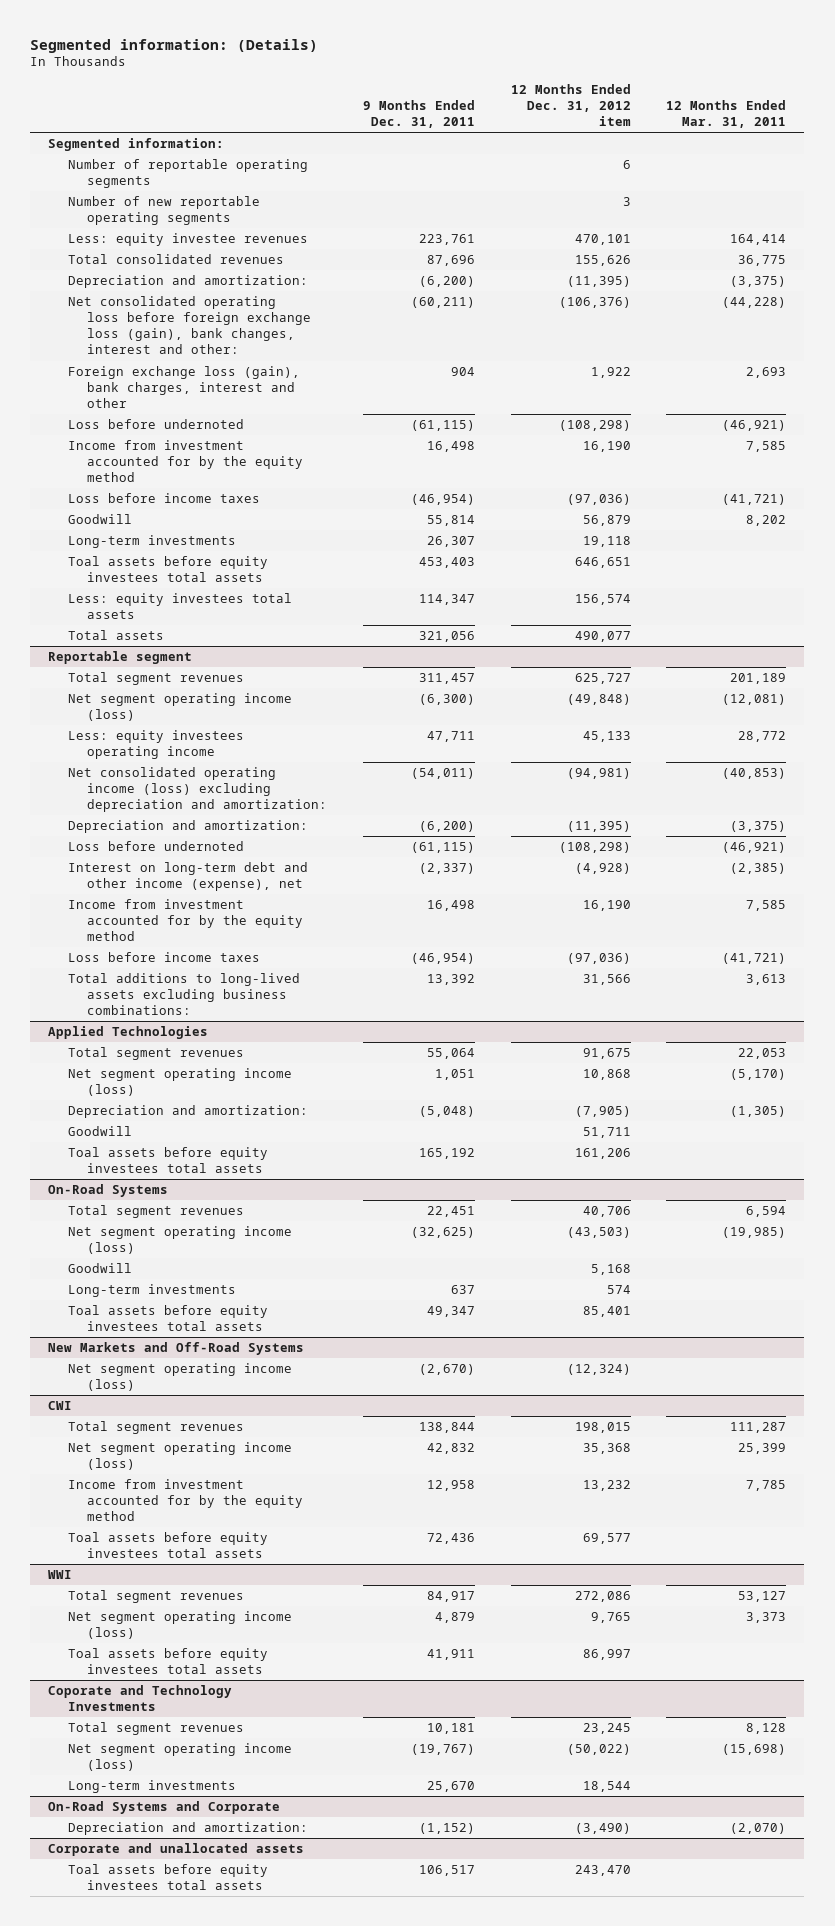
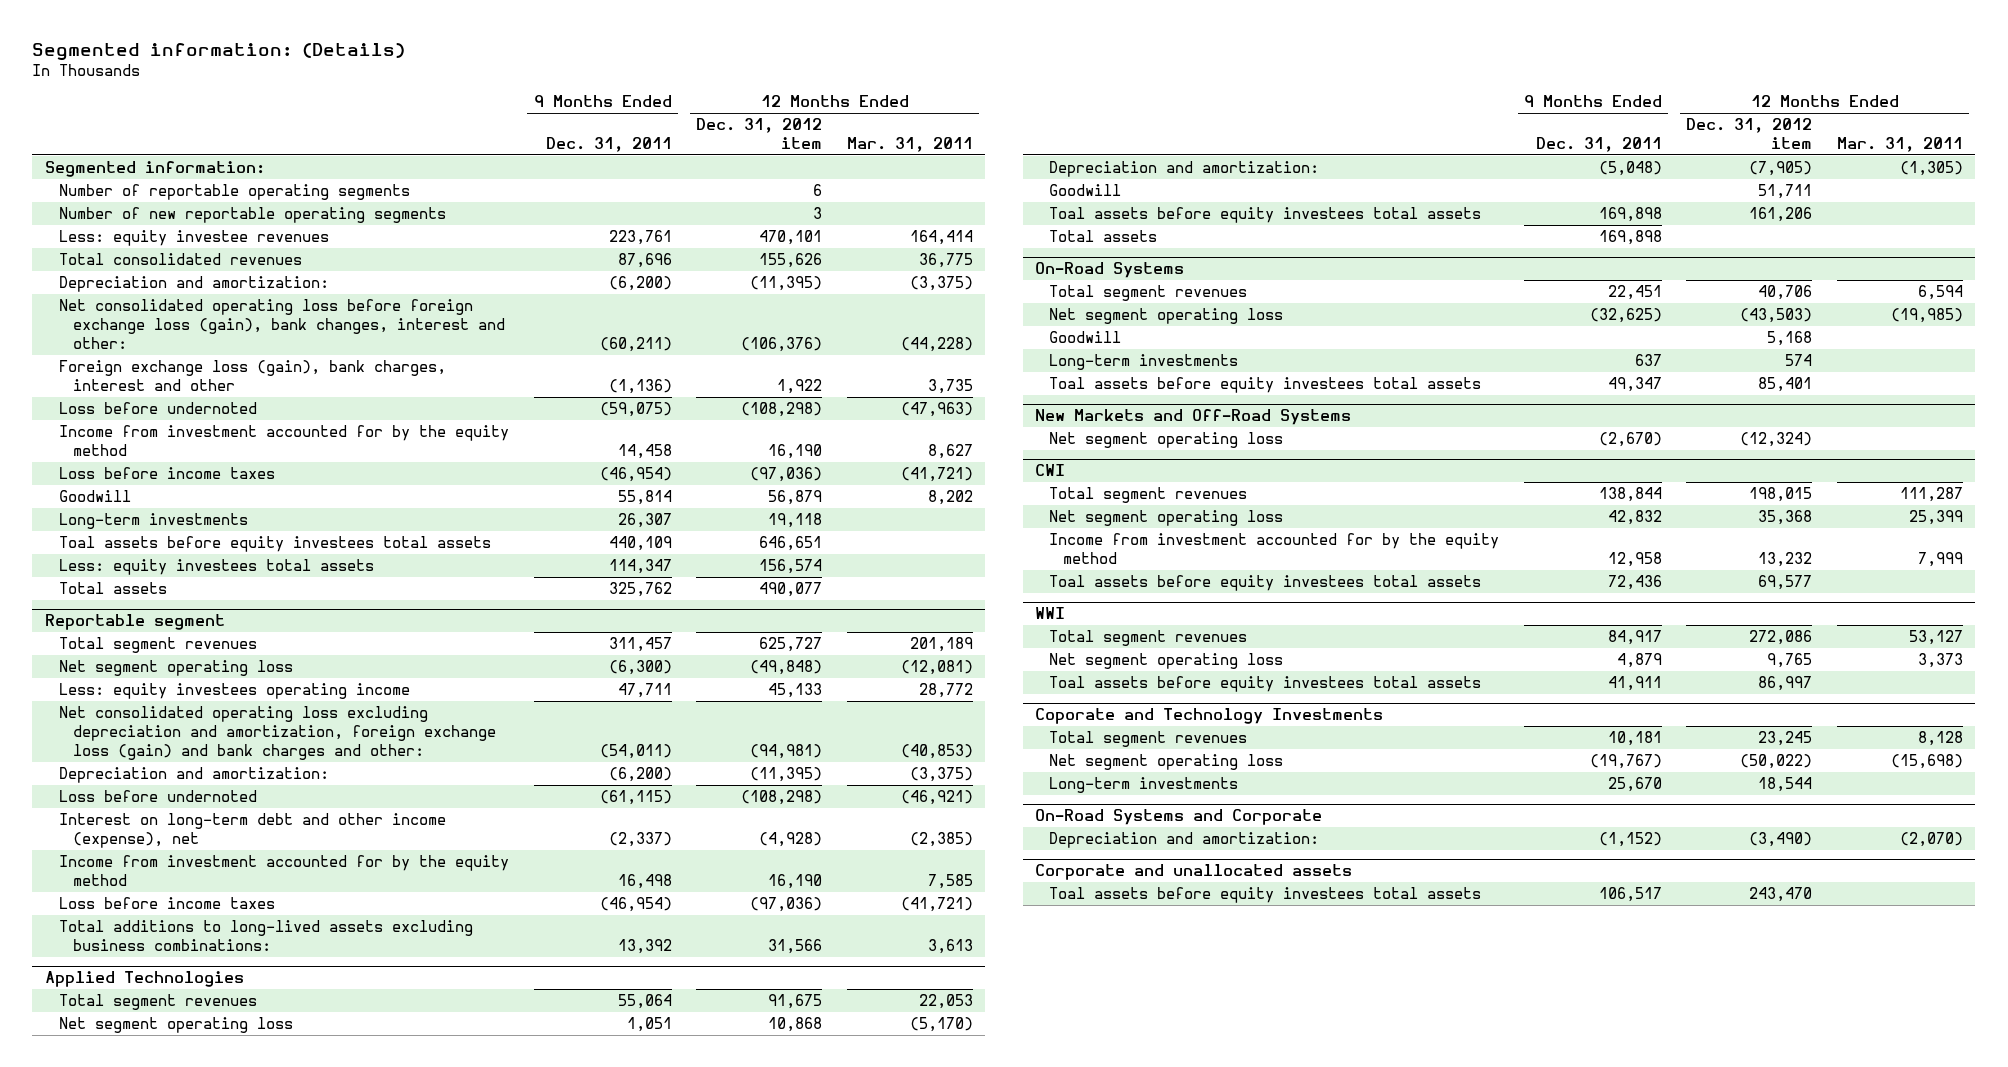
[450,367,475,377] 904 -> [608,379,672,395] (1,136)
[746,367,787,379] 2,693 -> [928,379,974,395] 3,735
[410,420,475,432] (61,115) -> [599,401,672,417] (59,075)
[722,420,787,432] (46,921) -> [901,401,974,417] (47,963)
[426,441,475,453] 16,498 -> [617,444,672,460] 14,458
[746,441,787,453] 7,585 -> [928,444,974,460] 8,627
[418,557,475,569] 453,403 -> [608,535,672,551] 440,109
[418,631,475,643] 321,056 -> [608,581,672,597] 325,762
[67,693,292,722] Net segment operating income (loss) -> [58,659,293,676] Net segment operating loss
[67,767,327,813] Net consolidated operating income (loss) excluding depreciation and amortization: -> [58,705,497,761] Net consolidated operating loss excluding depreciation and amortization, foreign exchange loss (gain) and bank charges and other:
[67,1068,292,1097] Net segment operating income (loss) -> [58,1016,293,1033] Net segment operating loss
[418,1148,475,1160] 165,192 -> [1598,206,1662,222] 169,898
none -> [1048,229,1157,242] Total assets
[67,1226,292,1255] Net segment operating income (loss) -> [1048,307,1283,324] Net segment operating loss
[67,1363,292,1392] Net segment operating income (loss) -> [1048,431,1283,448] Net segment operating loss
[67,1442,292,1471] Net segment operating income (loss) -> [1048,509,1283,526] Net segment operating loss
[746,1480,787,1492] 7,785 -> [1918,552,1964,568] 7,999
[67,1611,292,1640] Net segment operating income (loss) -> [1048,652,1283,669] Net segment operating loss
[67,1743,292,1772] Net segment operating income (loss) -> [1048,753,1283,770] Net segment operating loss

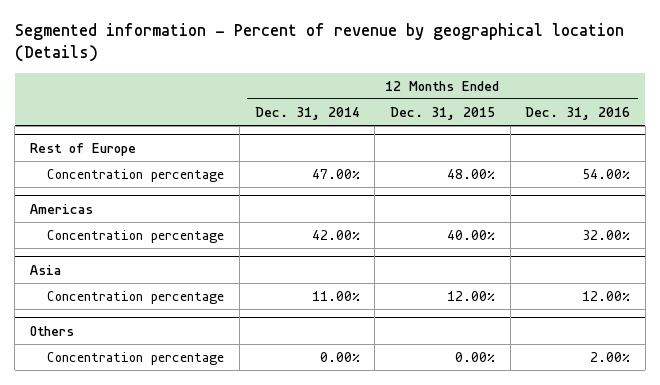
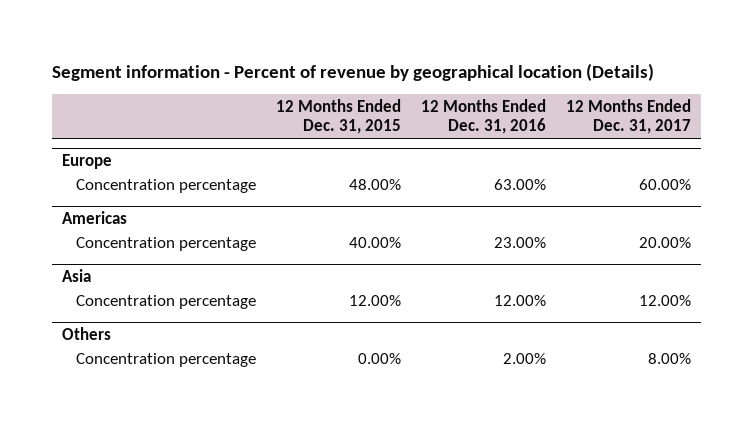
[14,23,624,63] Segmented information - Percent of revenue by geographical location (Details) -> [52,62,655,81] Segment information - Percent of revenue by geographical location (Details)
[254,107,360,121] Dec. 31, 2014 -> none
none -> [566,98,692,135] 12 Months Ended Dec. 31, 2017
[29,142,136,156] Rest of Europe -> [62,154,113,170] Europe
[582,169,631,180] 54.00% -> [493,179,546,191] 63.00%
[582,230,631,241] 32.00% -> [493,237,546,249] 23.00%

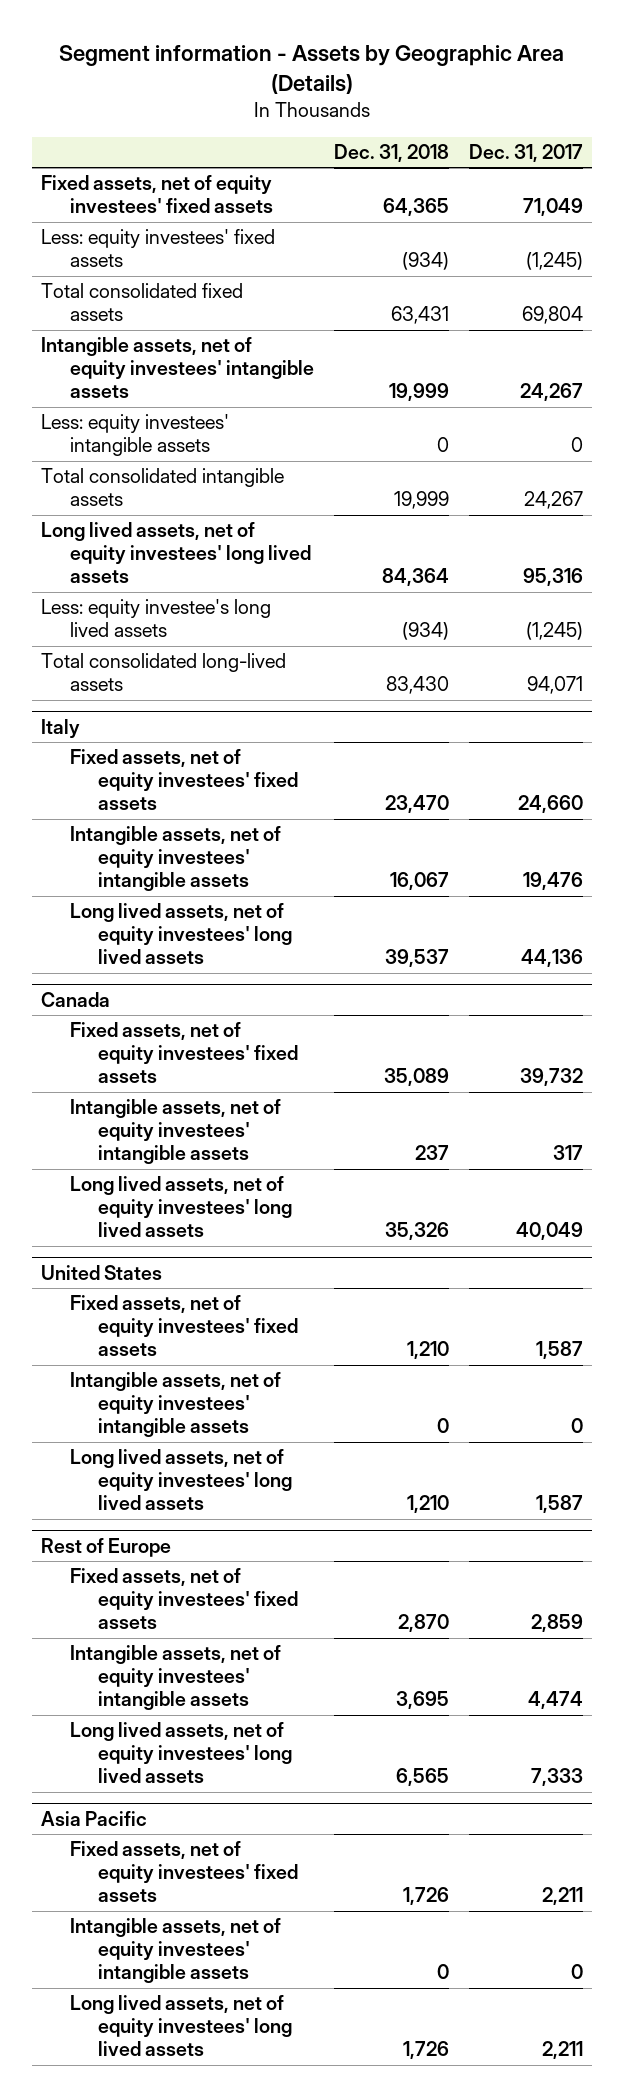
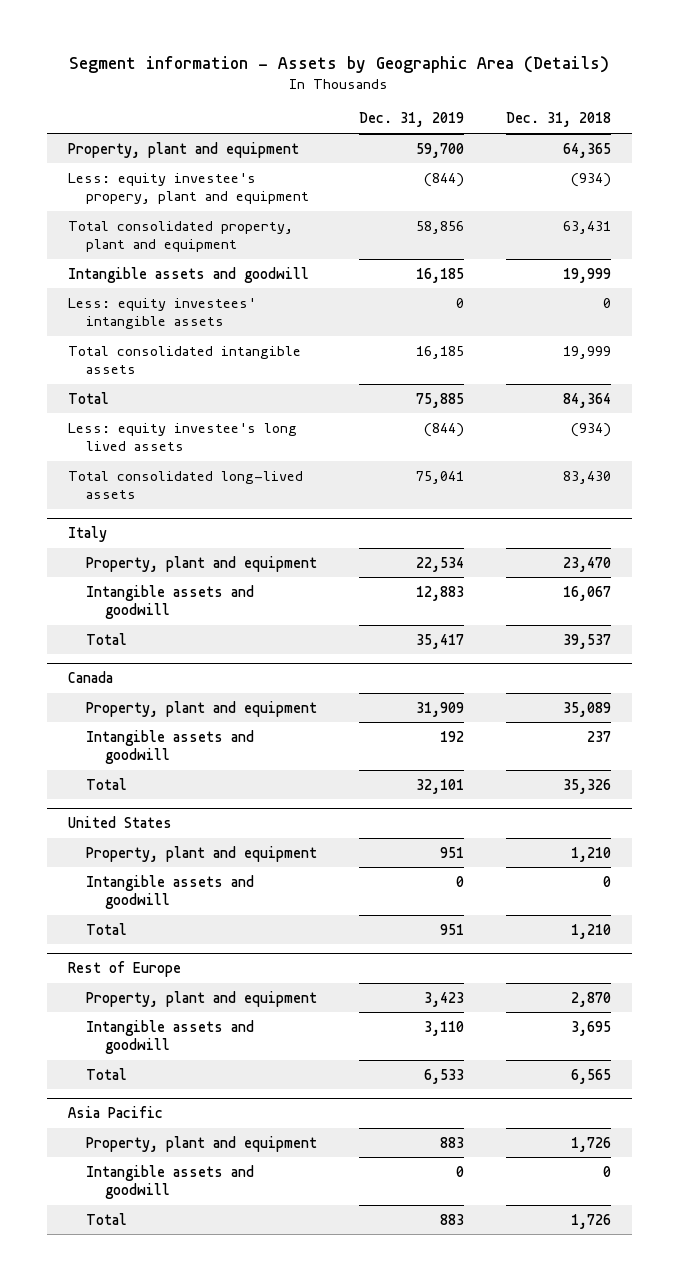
[468,143,583,162] Dec. 31, 2017 -> none
none -> [359,112,465,128] Dec. 31, 2019
[41,175,273,214] Fixed assets, net of equity investees' fixed assets -> [67,141,299,158] Property, plant and equipment
[41,229,276,268] Less: equity investees' fixed assets -> [67,172,310,205] Less: equity investee's propery, plant and equipment
[41,283,244,322] Total consolidated fixed assets -> [67,220,293,253] Total consolidated property, plant and equipment
[41,337,314,399] Intangible assets, net of equity investees' intangible assets -> [67,266,309,283] Intangible assets and goodwill
[41,522,311,584] Long lived assets, net of equity investees' long lived assets -> [67,391,109,404] Total
[69,749,299,811] Fixed assets, net of equity investees' fixed assets -> [86,555,318,572] Property, plant and equipment
[69,826,281,892] Intangible assets, net of equity investees' intangible assets -> [86,584,255,620] Intangible assets and goodwill
[69,903,293,965] Long lived assets, net of equity investees' long lived assets -> [86,632,128,645] Total
[69,1022,299,1084] Fixed assets, net of equity investees' fixed assets -> [86,700,318,717] Property, plant and equipment
[69,1099,281,1165] Intangible assets, net of equity investees' intangible assets -> [86,729,255,765] Intangible assets and goodwill
[69,1176,293,1238] Long lived assets, net of equity investees' long lived assets -> [86,777,128,790] Total
[69,1295,299,1357] Fixed assets, net of equity investees' fixed assets -> [86,845,318,862] Property, plant and equipment
[69,1372,281,1438] Intangible assets, net of equity investees' intangible assets -> [86,874,255,910] Intangible assets and goodwill
[69,1449,293,1511] Long lived assets, net of equity investees' long lived assets -> [86,922,128,935] Total
[69,1568,299,1630] Fixed assets, net of equity investees' fixed assets -> [86,990,318,1007] Property, plant and equipment
[69,1645,281,1711] Intangible assets, net of equity investees' intangible assets -> [86,1019,255,1055] Intangible assets and goodwill
[69,1722,293,1784] Long lived assets, net of equity investees' long lived assets -> [86,1067,128,1080] Total
[69,1841,299,1903] Fixed assets, net of equity investees' fixed assets -> [86,1135,318,1152] Property, plant and equipment
[69,1918,281,1984] Intangible assets, net of equity investees' intangible assets -> [86,1164,255,1200] Intangible assets and goodwill
[69,1995,293,2057] Long lived assets, net of equity investees' long lived assets -> [86,1212,128,1225] Total

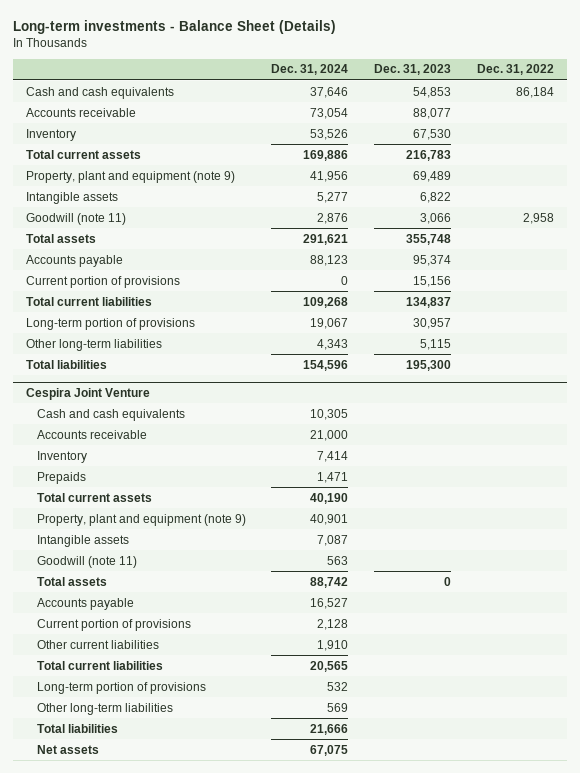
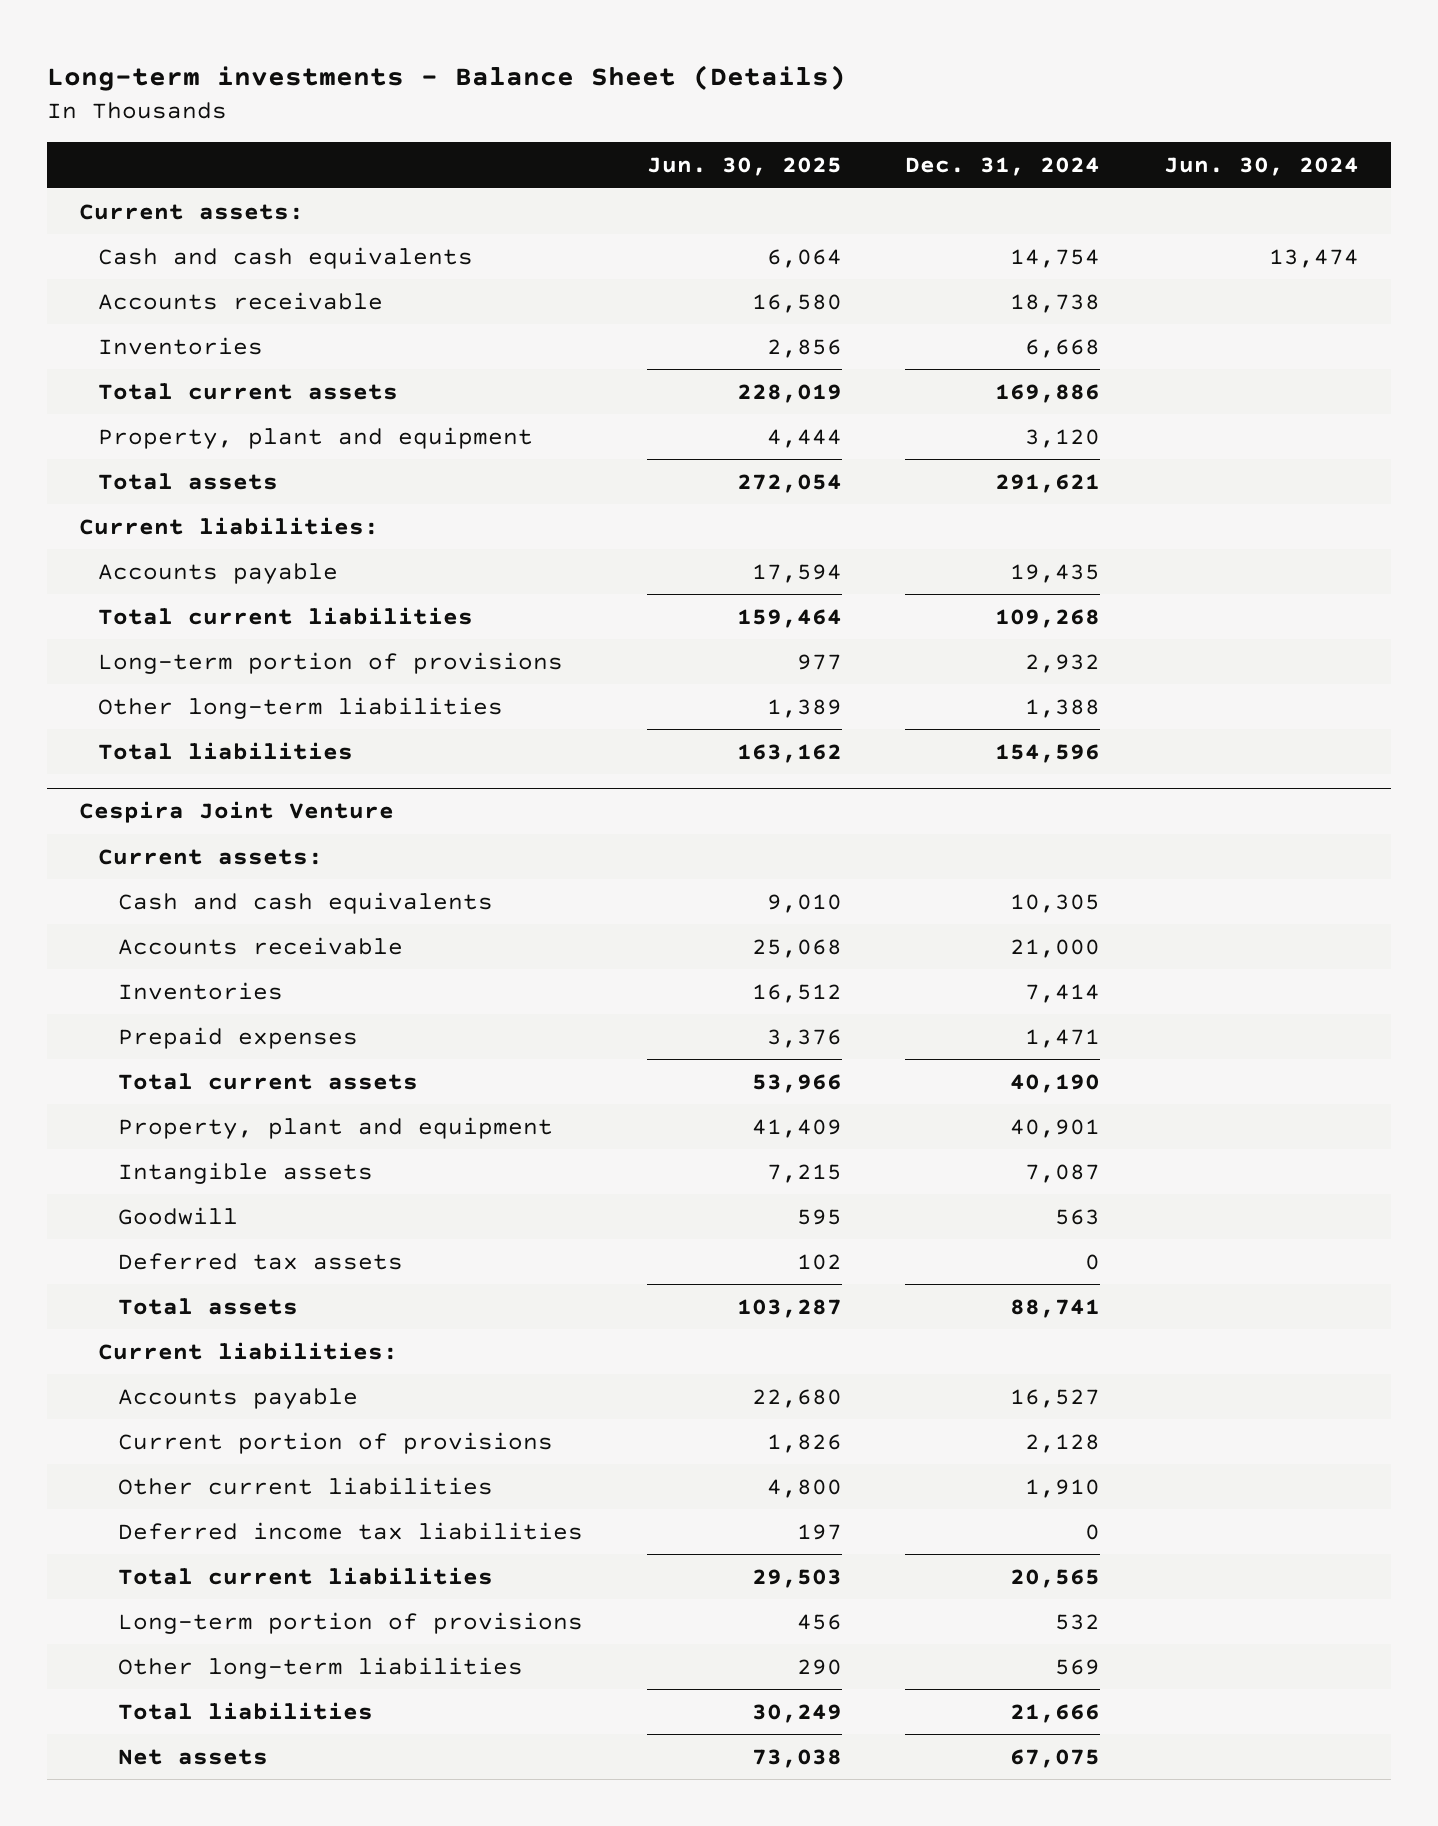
[374,64,452,76] Dec. 31, 2023 -> none
[477,64,555,76] Dec. 31, 2022 -> none
none -> [646,157,842,177] Jun. 30, 2025
none -> [1164,157,1360,177] Jun. 30, 2024
[25,128,76,141] Inventory -> none
none -> [78,203,304,220] Current assets:
[310,86,349,98] 37,646 -> [1010,248,1101,268] 14,754
[310,107,349,119] 73,054 -> [1010,293,1101,313] 18,738
none -> [98,336,264,355] Inventories
[25,191,118,204] Intangible assets -> none
[25,212,126,225] Goodwill (note 11) -> none
[25,170,235,183] Property, plant and equipment (note 9) -> [98,426,534,449] Property, plant and equipment
[310,170,349,182] 41,956 -> [1025,428,1101,448] 3,120
[25,275,180,288] Current portion of provisions -> none
none -> [78,516,379,535] Current liabilities:
[310,254,349,266] 88,123 -> [1010,563,1101,583] 19,435
[310,317,349,329] 19,067 -> [1025,653,1101,673] 2,932
[317,338,349,350] 4,343 -> [1025,698,1101,718] 1,388
none -> [98,848,324,865] Current assets:
[36,450,87,463] Inventory -> [118,981,284,1000] Inventories
[36,471,86,484] Prepaids -> [118,1026,359,1049] Prepaid expenses
[36,513,246,526] Property, plant and equipment (note 9) -> [118,1116,554,1139] Property, plant and equipment
[36,555,137,568] Goodwill (note 11) -> [118,1206,239,1225] Goodwill
none -> [118,1252,404,1270] Deferred tax assets
[310,576,349,588] 88,742 -> [1010,1298,1101,1318] 88,741
none -> [98,1341,399,1360] Current liabilities:
none -> [118,1521,584,1540] Deferred income tax liabilities

